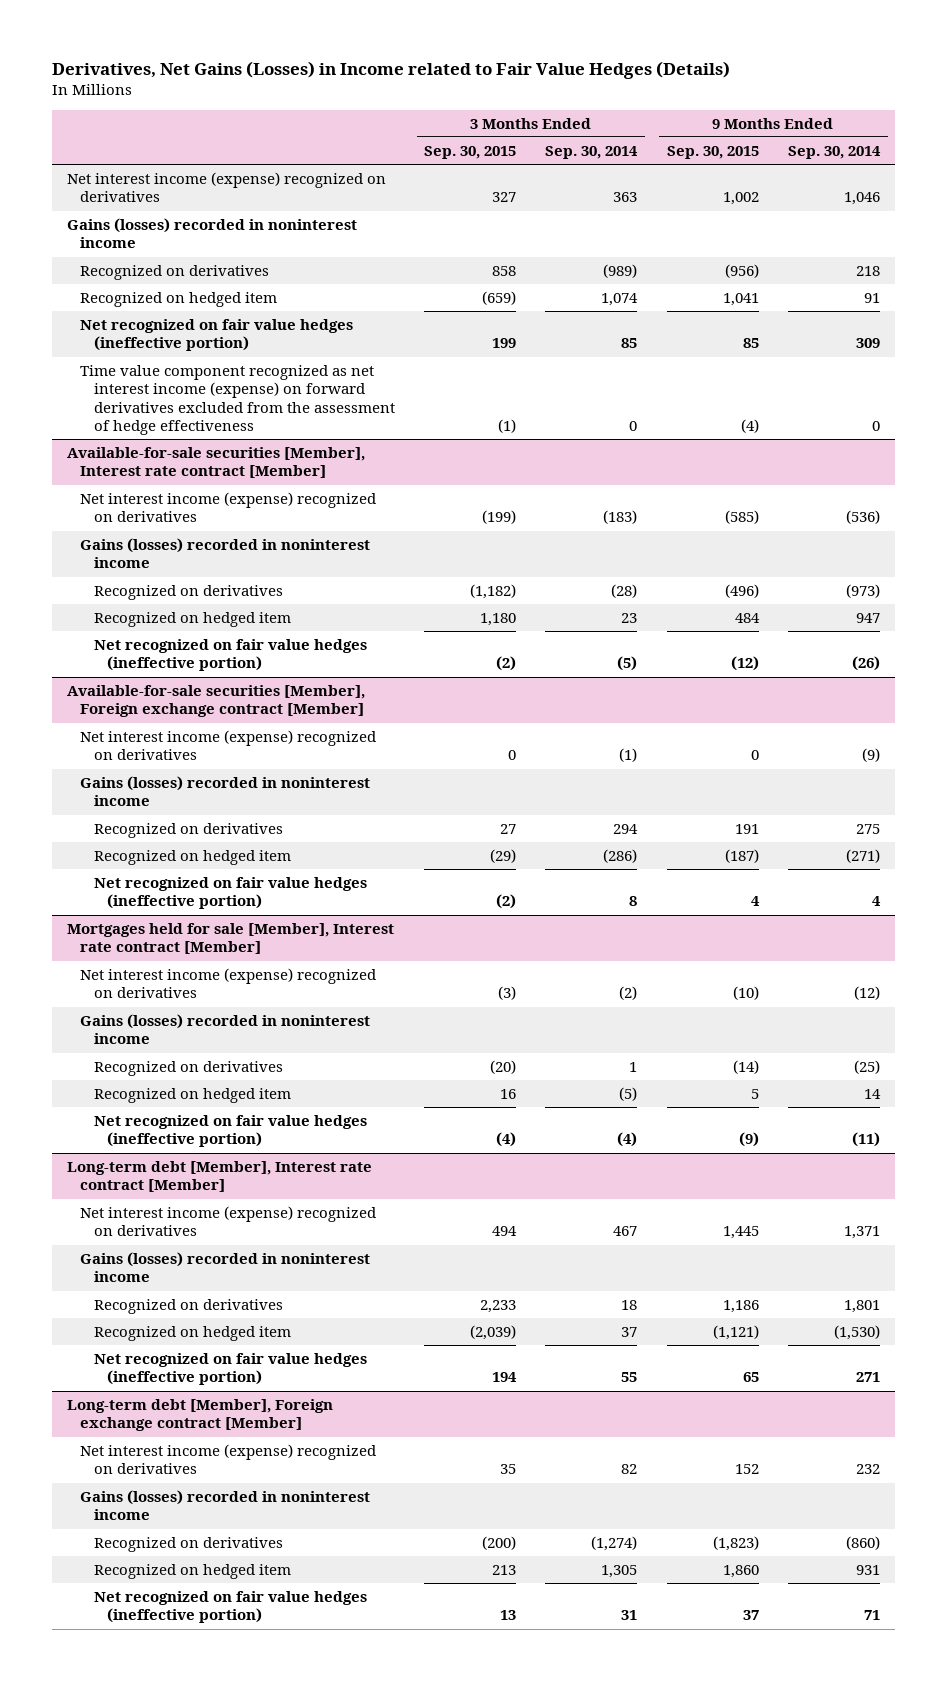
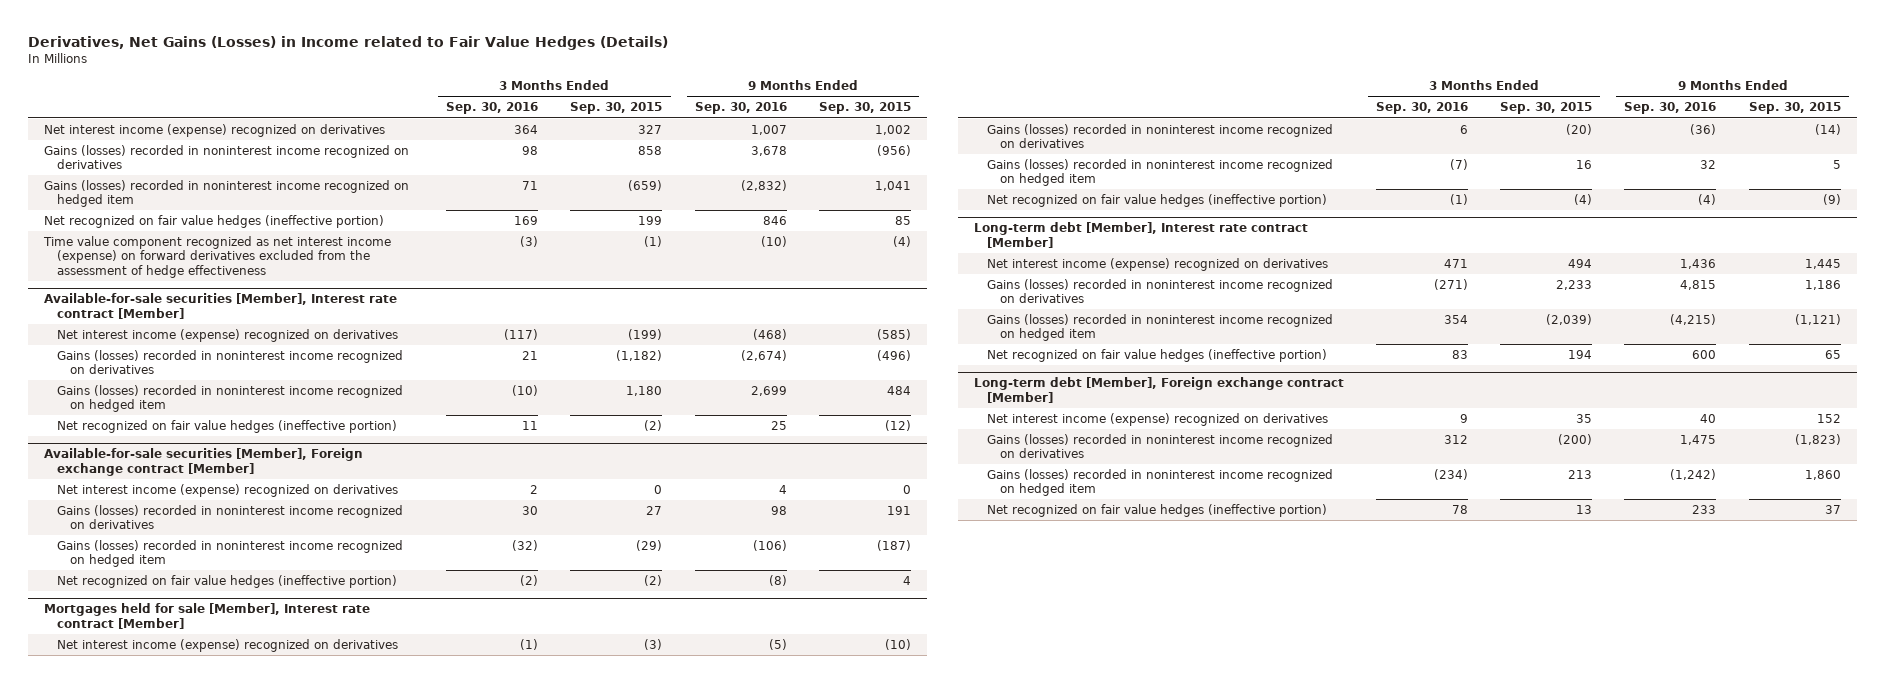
[545,145,639,159] Sep. 30, 2014 -> none
[788,145,882,159] Sep. 30, 2014 -> none
none -> [446,102,539,115] Sep. 30, 2016
none -> [694,102,787,115] Sep. 30, 2016
[66,217,357,249] Gains (losses) recorded in noninterest income -> none
[80,264,270,280] Recognized on derivatives -> [43,144,409,170] Gains (losses) recorded in noninterest income recognized on derivatives
[80,291,278,307] Recognized on hedged item -> [43,179,409,208] Gains (losses) recorded in noninterest income recognized on hedged item
[80,537,371,569] Gains (losses) recorded in noninterest income -> none
[93,584,283,600] Recognized on derivatives -> [57,349,404,375] Gains (losses) recorded in noninterest income recognized on derivatives
[93,611,291,627] Recognized on hedged item -> [57,384,404,413] Gains (losses) recorded in noninterest income recognized on hedged item
[80,775,371,807] Gains (losses) recorded in noninterest income -> none
[93,822,283,838] Recognized on derivatives -> [57,504,404,530] Gains (losses) recorded in noninterest income recognized on derivatives
[93,849,291,865] Recognized on hedged item -> [57,539,404,568] Gains (losses) recorded in noninterest income recognized on hedged item
[80,1013,371,1045] Gains (losses) recorded in noninterest income -> none
[93,1060,283,1076] Recognized on derivatives -> [986,123,1333,149] Gains (losses) recorded in noninterest income recognized on derivatives
[93,1087,291,1103] Recognized on hedged item -> [986,158,1333,187] Gains (losses) recorded in noninterest income recognized on hedged item
[80,1251,371,1283] Gains (losses) recorded in noninterest income -> none
[93,1298,283,1314] Recognized on derivatives -> [986,278,1333,304] Gains (losses) recorded in noninterest income recognized on derivatives
[93,1325,291,1341] Recognized on hedged item -> [986,313,1333,342] Gains (losses) recorded in noninterest income recognized on hedged item
[80,1489,371,1521] Gains (losses) recorded in noninterest income -> none
[93,1536,283,1552] Recognized on derivatives -> [986,433,1333,459] Gains (losses) recorded in noninterest income recognized on derivatives
[93,1563,291,1579] Recognized on hedged item -> [986,468,1333,497] Gains (losses) recorded in noninterest income recognized on hedged item

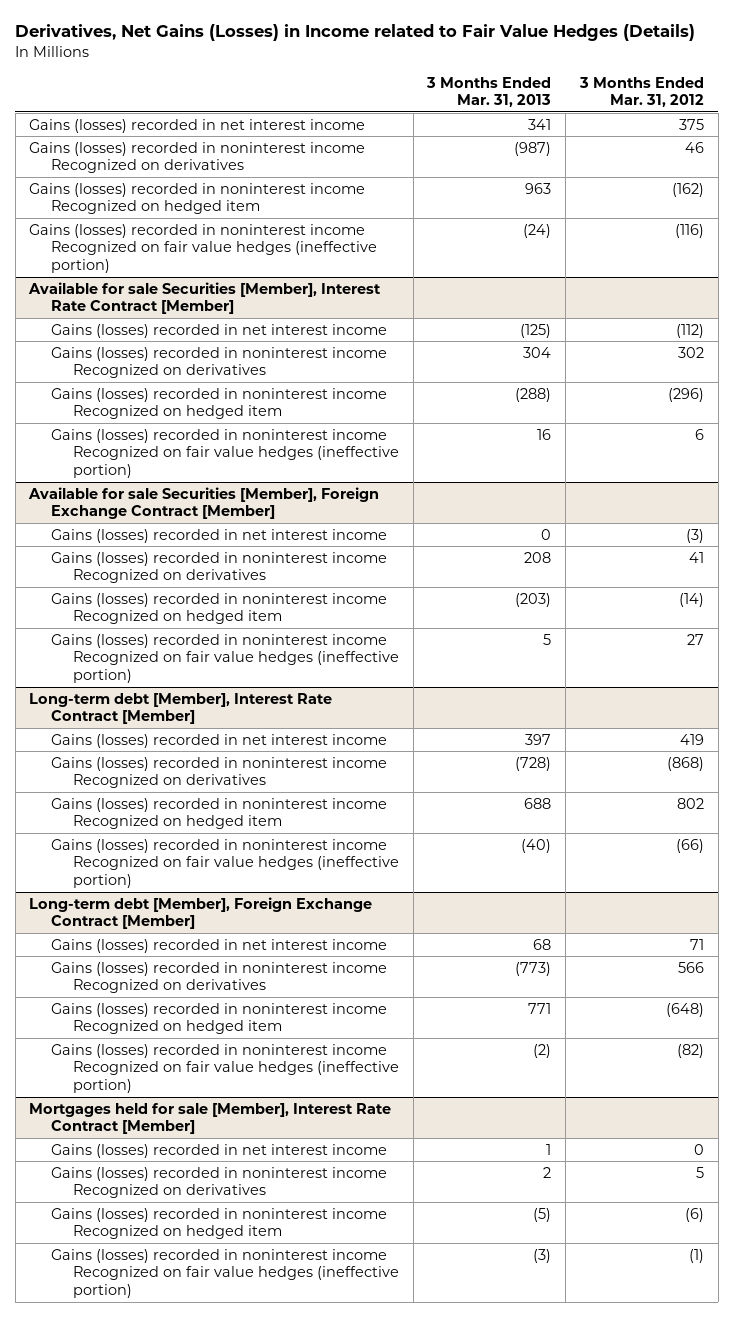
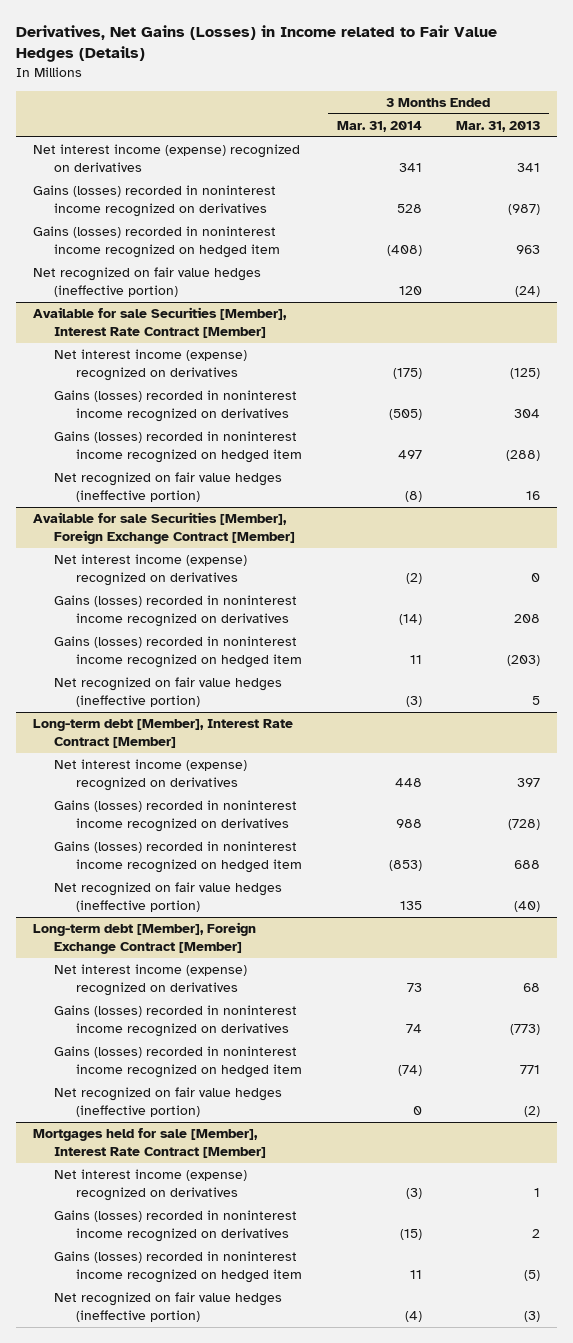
[578,76,704,108] 3 Months Ended Mar. 31, 2012 -> none
none -> [336,120,422,132] Mar. 31, 2014
[29,118,366,133] Gains (losses) recorded in net interest income -> [32,144,300,172] Net interest income (expense) recognized on derivatives
[29,141,366,174] Gains (losses) recorded in noninterest income Recognized on derivatives -> [32,185,276,217] Gains (losses) recorded in noninterest income recognized on derivatives
[29,182,366,215] Gains (losses) recorded in noninterest income Recognized on hedged item -> [32,226,281,258] Gains (losses) recorded in noninterest income recognized on hedged item
[29,223,378,273] Gains (losses) recorded in noninterest income Recognized on fair value hedges (ineffective portion) -> [32,267,261,297] Net recognized on fair value hedges (ineffective portion)
[51,323,388,338] Gains (losses) recorded in net interest income -> [54,349,248,381] Net interest income (expense) recognized on derivatives
[51,346,388,379] Gains (losses) recorded in noninterest income Recognized on derivatives -> [54,390,298,422] Gains (losses) recorded in noninterest income recognized on derivatives
[51,387,388,420] Gains (losses) recorded in noninterest income Recognized on hedged item -> [54,431,303,463] Gains (losses) recorded in noninterest income recognized on hedged item
[51,428,399,478] Gains (losses) recorded in noninterest income Recognized on fair value hedges (ineffective portion) -> [54,472,283,502] Net recognized on fair value hedges (ineffective portion)
[51,528,388,543] Gains (losses) recorded in net interest income -> [54,554,248,586] Net interest income (expense) recognized on derivatives
[51,551,388,584] Gains (losses) recorded in noninterest income Recognized on derivatives -> [54,595,298,627] Gains (losses) recorded in noninterest income recognized on derivatives
[51,592,388,625] Gains (losses) recorded in noninterest income Recognized on hedged item -> [54,636,303,668] Gains (losses) recorded in noninterest income recognized on hedged item
[51,633,399,683] Gains (losses) recorded in noninterest income Recognized on fair value hedges (ineffective portion) -> [54,677,283,707] Net recognized on fair value hedges (ineffective portion)
[51,733,388,748] Gains (losses) recorded in net interest income -> [54,759,248,791] Net interest income (expense) recognized on derivatives
[51,756,388,789] Gains (losses) recorded in noninterest income Recognized on derivatives -> [54,800,298,832] Gains (losses) recorded in noninterest income recognized on derivatives
[51,797,388,830] Gains (losses) recorded in noninterest income Recognized on hedged item -> [54,841,303,873] Gains (losses) recorded in noninterest income recognized on hedged item
[51,838,399,888] Gains (losses) recorded in noninterest income Recognized on fair value hedges (ineffective portion) -> [54,882,283,912] Net recognized on fair value hedges (ineffective portion)
[51,938,388,953] Gains (losses) recorded in net interest income -> [54,964,248,996] Net interest income (expense) recognized on derivatives
[51,961,388,994] Gains (losses) recorded in noninterest income Recognized on derivatives -> [54,1005,298,1037] Gains (losses) recorded in noninterest income recognized on derivatives
[51,1002,388,1035] Gains (losses) recorded in noninterest income Recognized on hedged item -> [54,1046,303,1078] Gains (losses) recorded in noninterest income recognized on hedged item
[51,1043,399,1093] Gains (losses) recorded in noninterest income Recognized on fair value hedges (ineffective portion) -> [54,1087,283,1117] Net recognized on fair value hedges (ineffective portion)
[51,1143,388,1158] Gains (losses) recorded in net interest income -> [54,1169,248,1201] Net interest income (expense) recognized on derivatives
[51,1166,388,1199] Gains (losses) recorded in noninterest income Recognized on derivatives -> [54,1210,298,1242] Gains (losses) recorded in noninterest income recognized on derivatives
[51,1207,388,1240] Gains (losses) recorded in noninterest income Recognized on hedged item -> [54,1251,303,1283] Gains (losses) recorded in noninterest income recognized on hedged item
[51,1248,399,1298] Gains (losses) recorded in noninterest income Recognized on fair value hedges (ineffective portion) -> [54,1292,283,1322] Net recognized on fair value hedges (ineffective portion)

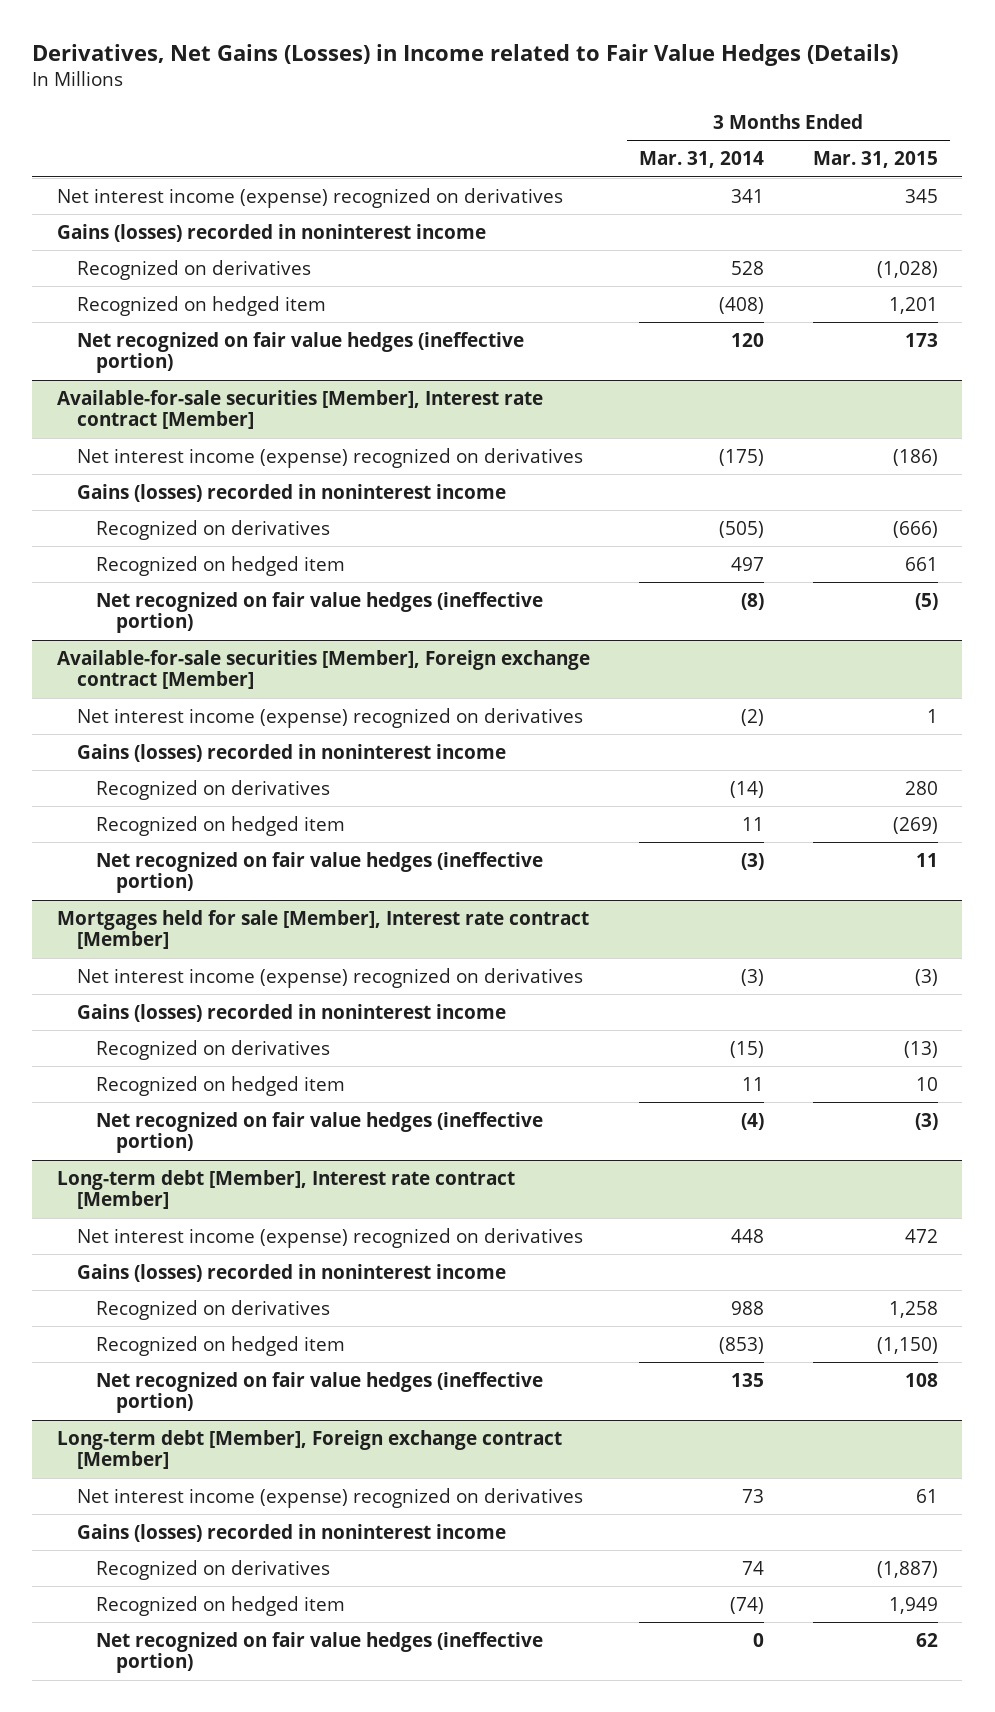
[455,120,540,132] Mar. 31, 2013 -> none
none -> [812,151,938,169] Mar. 31, 2015
none -> [56,223,486,242] Gains (losses) recorded in noninterest income
[32,185,276,217] Gains (losses) recorded in noninterest income recognized on derivatives -> [76,259,311,280] Recognized on derivatives
[32,226,281,258] Gains (losses) recorded in noninterest income recognized on hedged item -> [76,295,326,316] Recognized on hedged item
[32,307,287,338] Available for sale Securities [Member], Interest Rate Contract [Member] -> [56,389,543,430] Available-for-sale securities [Member], Interest rate contract [Member]
none -> [76,483,506,502] Gains (losses) recorded in noninterest income
[54,390,298,422] Gains (losses) recorded in noninterest income recognized on derivatives -> [96,519,331,540] Recognized on derivatives
[54,431,303,463] Gains (losses) recorded in noninterest income recognized on hedged item -> [96,555,346,576] Recognized on hedged item
[32,512,296,544] Available for sale Securities [Member], Foreign Exchange Contract [Member] -> [56,649,590,690] Available-for-sale securities [Member], Foreign exchange contract [Member]
none -> [76,743,506,762] Gains (losses) recorded in noninterest income
[54,595,298,627] Gains (losses) recorded in noninterest income recognized on derivatives -> [96,779,331,800] Recognized on derivatives
[54,636,303,668] Gains (losses) recorded in noninterest income recognized on hedged item -> [96,815,346,836] Recognized on hedged item
none -> [56,909,589,950] Mortgages held for sale [Member], Interest rate contract [Member]
none -> [76,967,583,988] Net interest income (expense) recognized on derivatives
none -> [76,1003,506,1022] Gains (losses) recorded in noninterest income
none -> [96,1039,331,1060] Recognized on derivatives
none -> [96,1075,346,1096] Recognized on hedged item
none -> [96,1111,544,1154] Net recognized on fair value hedges (ineffective portion)
[32,719,293,748] Long-term debt [Member], Interest Rate Contract [Member] -> [56,1169,515,1210] Long-term debt [Member], Interest rate contract [Member]
none -> [76,1263,506,1282] Gains (losses) recorded in noninterest income
[54,800,298,832] Gains (losses) recorded in noninterest income recognized on derivatives -> [96,1299,331,1320] Recognized on derivatives
[54,841,303,873] Gains (losses) recorded in noninterest income recognized on hedged item -> [96,1335,346,1356] Recognized on hedged item
[32,922,256,954] Long-term debt [Member], Foreign Exchange Contract [Member] -> [56,1429,562,1470] Long-term debt [Member], Foreign exchange contract [Member]
none -> [76,1523,506,1542] Gains (losses) recorded in noninterest income
[54,1005,298,1037] Gains (losses) recorded in noninterest income recognized on derivatives -> [96,1559,331,1580] Recognized on derivatives
[54,1046,303,1078] Gains (losses) recorded in noninterest income recognized on hedged item -> [96,1595,346,1616] Recognized on hedged item
[32,1128,267,1158] Mortgages held for sale [Member], Interest Rate Contract [Member] -> none
[54,1169,248,1201] Net interest income (expense) recognized on derivatives -> none
[54,1210,298,1242] Gains (losses) recorded in noninterest income recognized on derivatives -> none
[54,1251,303,1283] Gains (losses) recorded in noninterest income recognized on hedged item -> none
[54,1292,283,1322] Net recognized on fair value hedges (ineffective portion) -> none

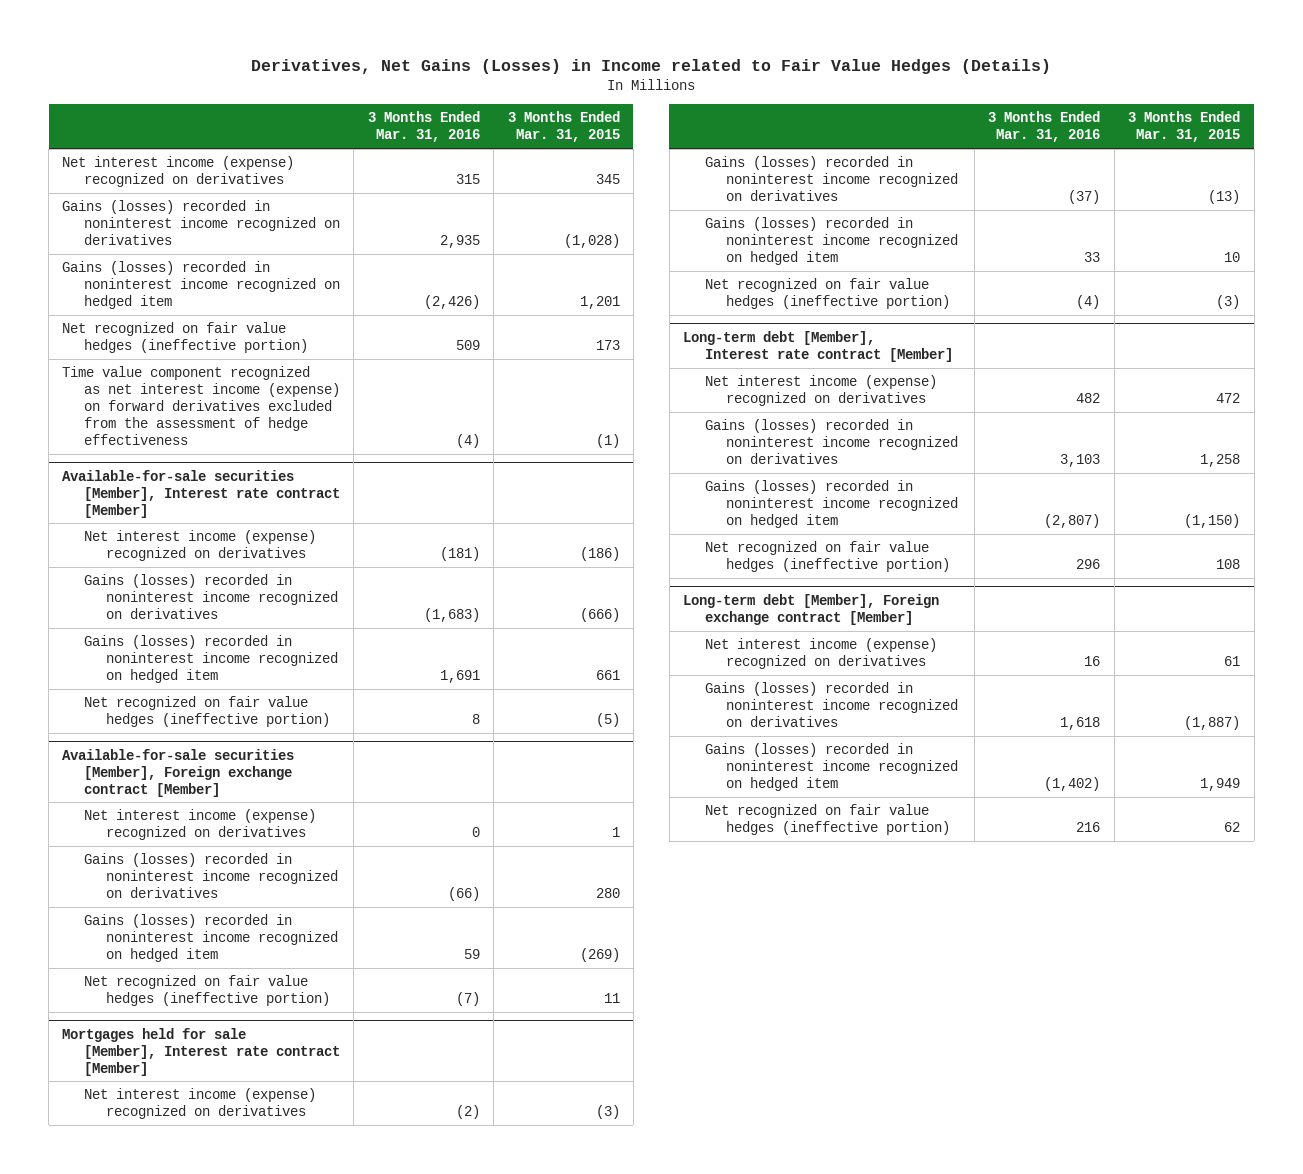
[638,151,764,169] Mar. 31, 2014 -> none
none -> [367,111,480,143] 3 Months Ended Mar. 31, 2016
[56,223,486,242] Gains (losses) recorded in noninterest income -> none
[76,259,311,280] Recognized on derivatives -> [62,200,341,246] Gains (losses) recorded in noninterest income recognized on derivatives
[76,295,326,316] Recognized on hedged item -> [62,261,341,310] Gains (losses) recorded in noninterest income recognized on hedged item
none -> [62,366,341,445] Time value component recognized as net interest income (expense) on forward derivatives excluded from the assessment of hedge effectiveness
[76,483,506,502] Gains (losses) recorded in noninterest income -> none
[96,519,331,540] Recognized on derivatives -> [84,574,338,620] Gains (losses) recorded in noninterest income recognized on derivatives
[96,555,346,576] Recognized on hedged item -> [84,635,338,684] Gains (losses) recorded in noninterest income recognized on hedged item
[76,743,506,762] Gains (losses) recorded in noninterest income -> none
[96,779,331,800] Recognized on derivatives -> [84,853,338,899] Gains (losses) recorded in noninterest income recognized on derivatives
[96,815,346,836] Recognized on hedged item -> [84,914,338,963] Gains (losses) recorded in noninterest income recognized on hedged item
[76,1003,506,1022] Gains (losses) recorded in noninterest income -> none
[96,1039,331,1060] Recognized on derivatives -> [704,156,959,202] Gains (losses) recorded in noninterest income recognized on derivatives
[96,1075,346,1096] Recognized on hedged item -> [704,217,959,266] Gains (losses) recorded in noninterest income recognized on hedged item
[76,1263,506,1282] Gains (losses) recorded in noninterest income -> none
[96,1299,331,1320] Recognized on derivatives -> [704,419,959,465] Gains (losses) recorded in noninterest income recognized on derivatives
[96,1335,346,1356] Recognized on hedged item -> [704,480,959,529] Gains (losses) recorded in noninterest income recognized on hedged item
[76,1523,506,1542] Gains (losses) recorded in noninterest income -> none
[96,1559,331,1580] Recognized on derivatives -> [704,682,959,728] Gains (losses) recorded in noninterest income recognized on derivatives
[96,1595,346,1616] Recognized on hedged item -> [704,743,959,792] Gains (losses) recorded in noninterest income recognized on hedged item

